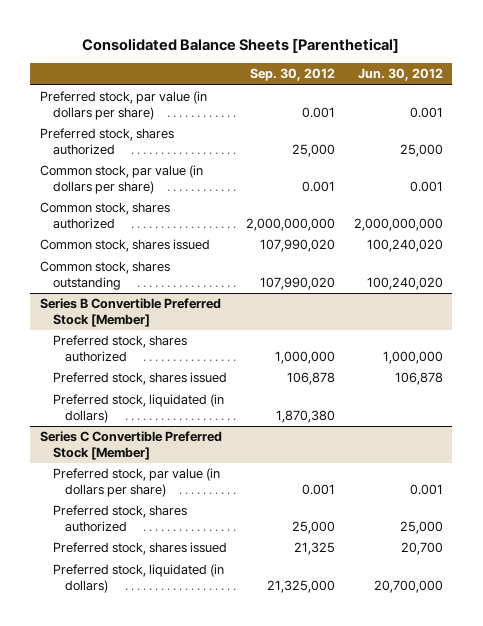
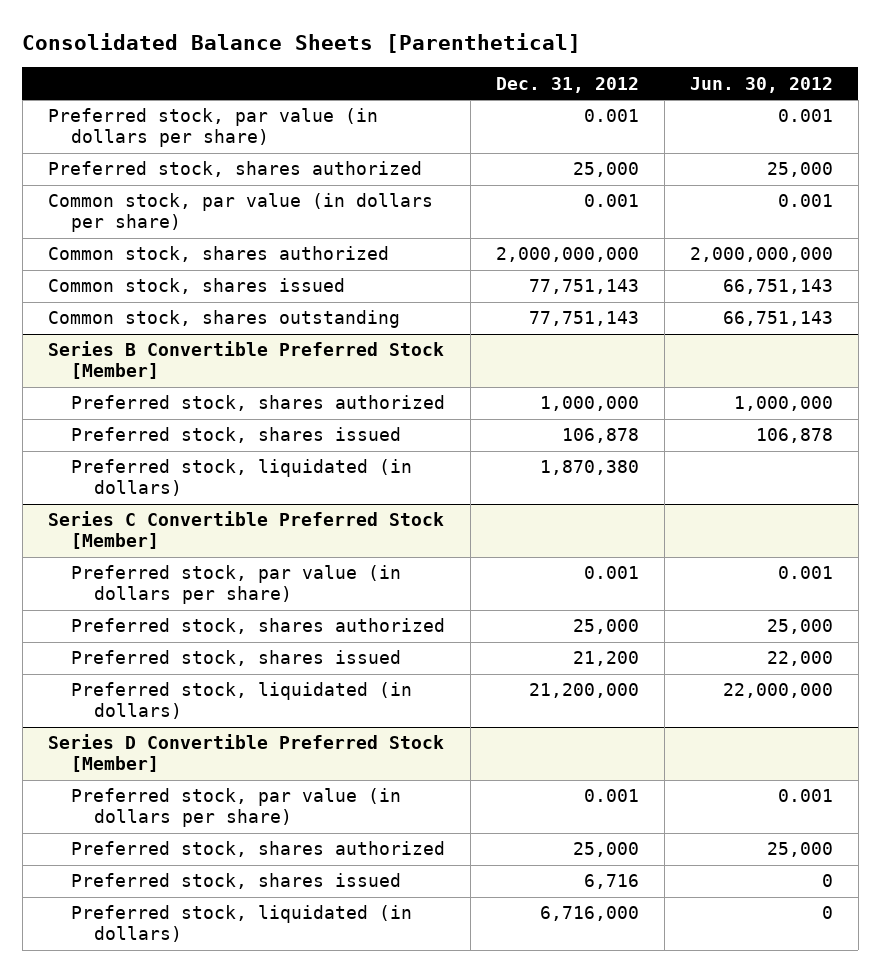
[249,68,335,82] Sep. 30, 2012 -> none
none -> [495,76,639,93] Dec. 31, 2012
[366,239,443,253] 100,240,020 -> [722,279,833,295] 66,751,143
[366,276,443,290] 100,240,020 -> [722,311,833,327] 66,751,143
[400,542,443,556] 20,700 -> [766,651,833,667] 22,000
[373,579,443,593] 20,700,000 -> [722,683,833,699] 22,000,000
none -> [47,734,444,773] Series D Convertible Preferred Stock [Member]
none -> [70,788,401,828] Preferred stock, par value (in dollars per share)
none -> [70,841,445,858] Preferred stock, shares authorized
none -> [70,873,401,890] Preferred stock, shares issued
none -> [70,905,412,943] Preferred stock, liquidated (in dollars)

